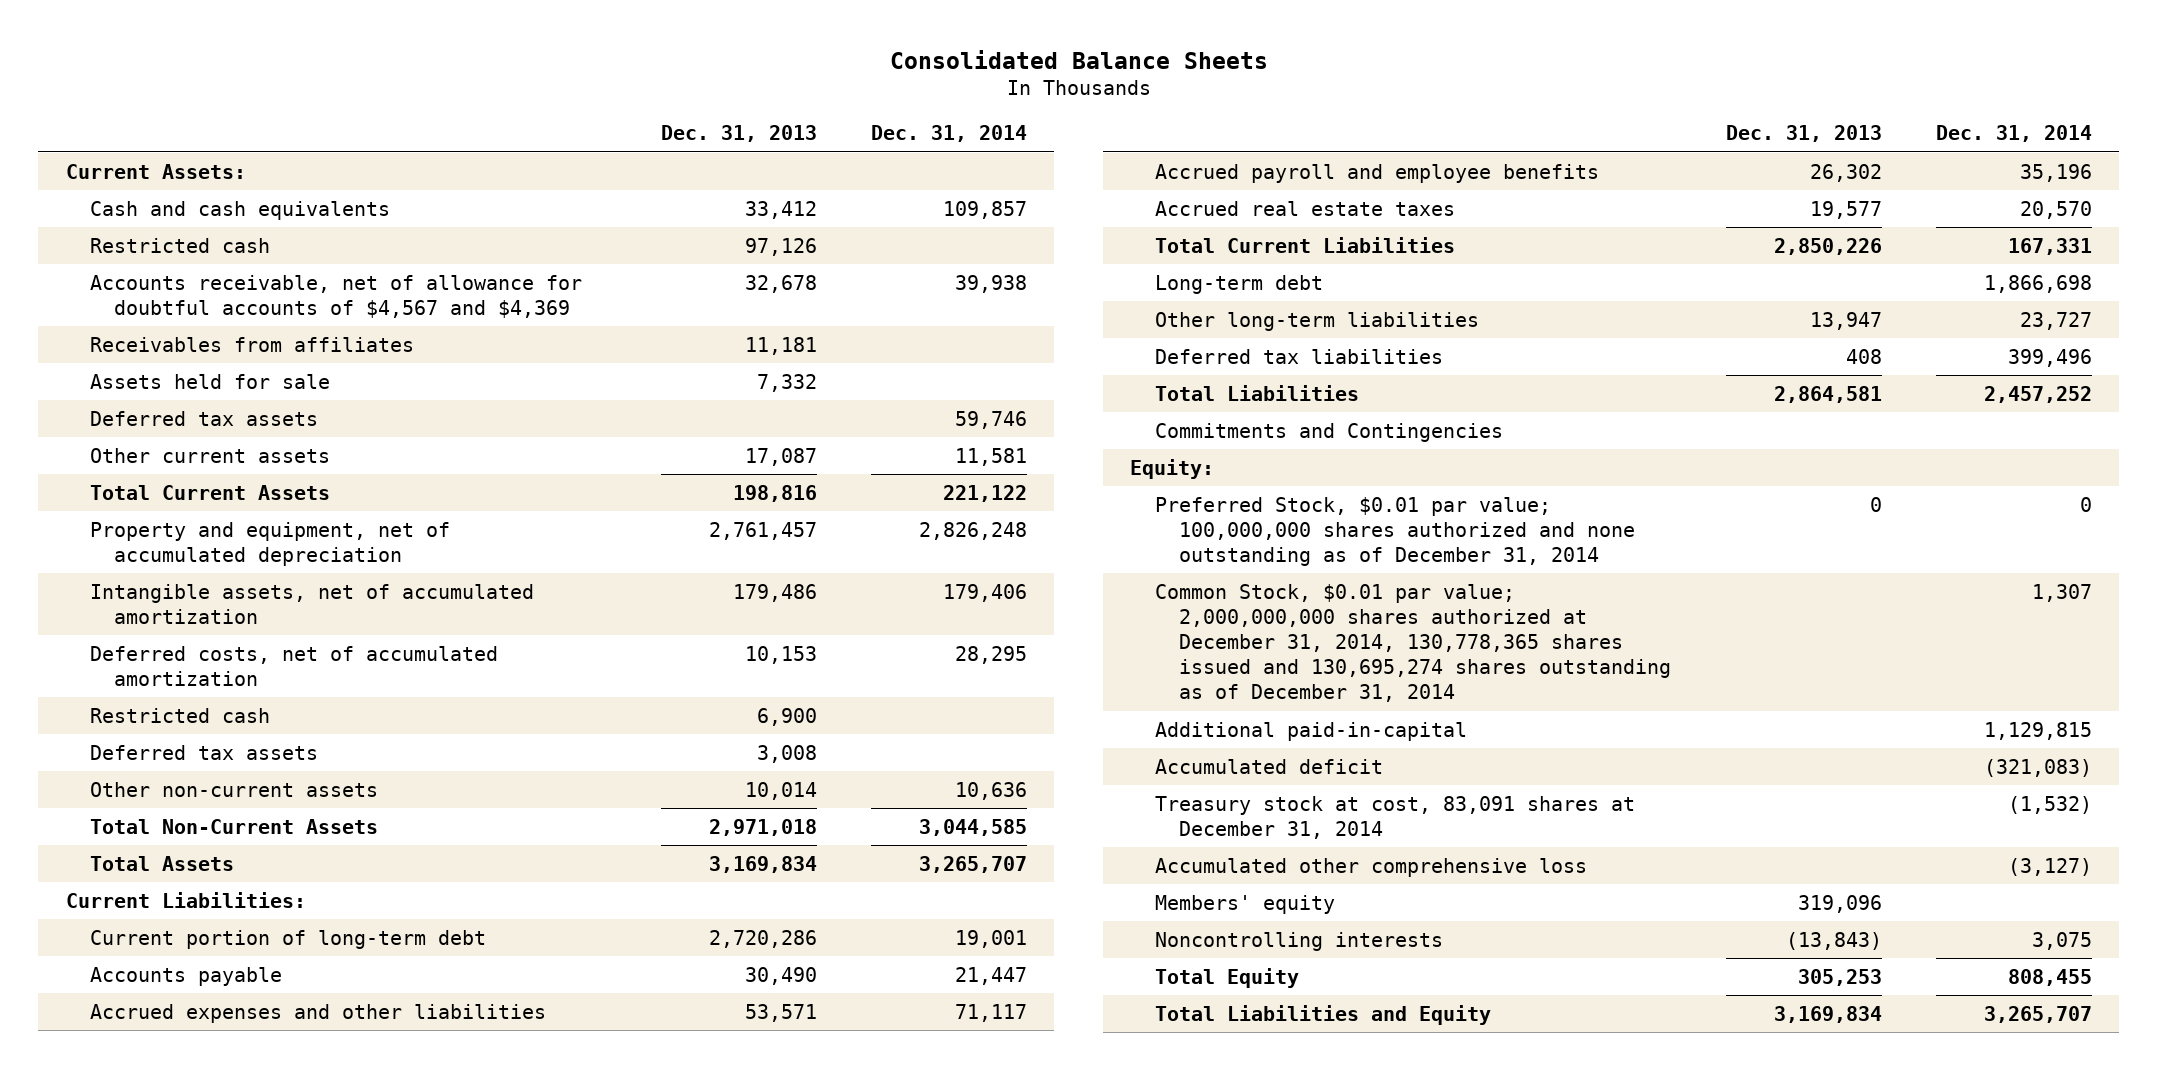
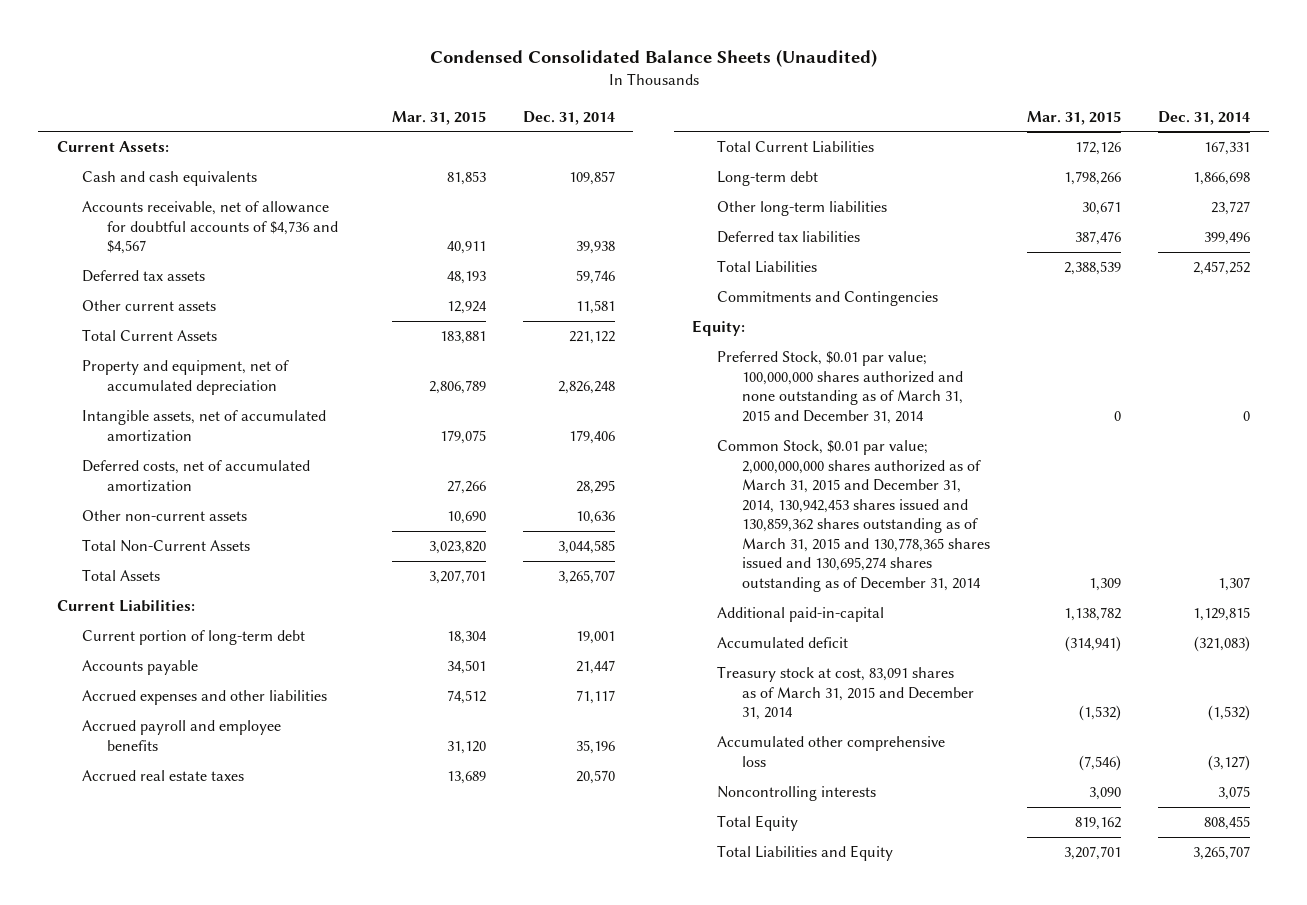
[889,49,1268,69] Consolidated Balance Sheets -> [429,49,877,68] Condensed Consolidated Balance Sheets (Unaudited)
[660,125,817,143] Dec. 31, 2013 -> none
none -> [391,110,486,125] Mar. 31, 2015
[89,237,270,253] Restricted cash -> none
[89,336,414,352] Receivables from affiliates -> none
[89,373,330,389] Assets held for sale -> none
[89,274,582,318] Accounts receivable, net of allowance for doubtful accounts of $4,567 and $4,369 -> [81,201,338,255] Accounts receivable, net of allowance for doubtful accounts of $4,736 and $4,567
[89,707,270,723] Restricted cash -> none
[89,744,318,760] Deferred tax assets -> none
[1154,496,1636,567] Preferred Stock, $0.01 par value; 100,000,000 shares authorized and none outstanding as of December 31, 2014 -> [717,351,964,424] Preferred Stock, $0.01 par value; 100,000,000 shares authorized and none outstanding as of March 31, 2015 and December 31, 2014
[1154,583,1672,703] Common Stock, $0.01 par value; 2,000,000,000 shares authorized at December 31, 2014, 130,778,365 shares issued and 130,695,274 shares outstanding as of December 31, 2014 -> [717,440,991,592] Common Stock, $0.01 par value; 2,000,000,000 shares authorized as of March 31, 2015 and December 31, 2014, 130,942,453 shares issued and 130,859,362 shares outstanding as of March 31, 2015 and 130,778,365 shares issued and 130,695,274 shares outstanding as of December 31, 2014
[1154,795,1635,839] Treasury stock at cost, 83,091 shares at December 31, 2014 -> [717,666,975,721] Treasury stock at cost, 83,091 shares as of March 31, 2015 and December 31, 2014
[1154,894,1335,914] Members' equity -> none

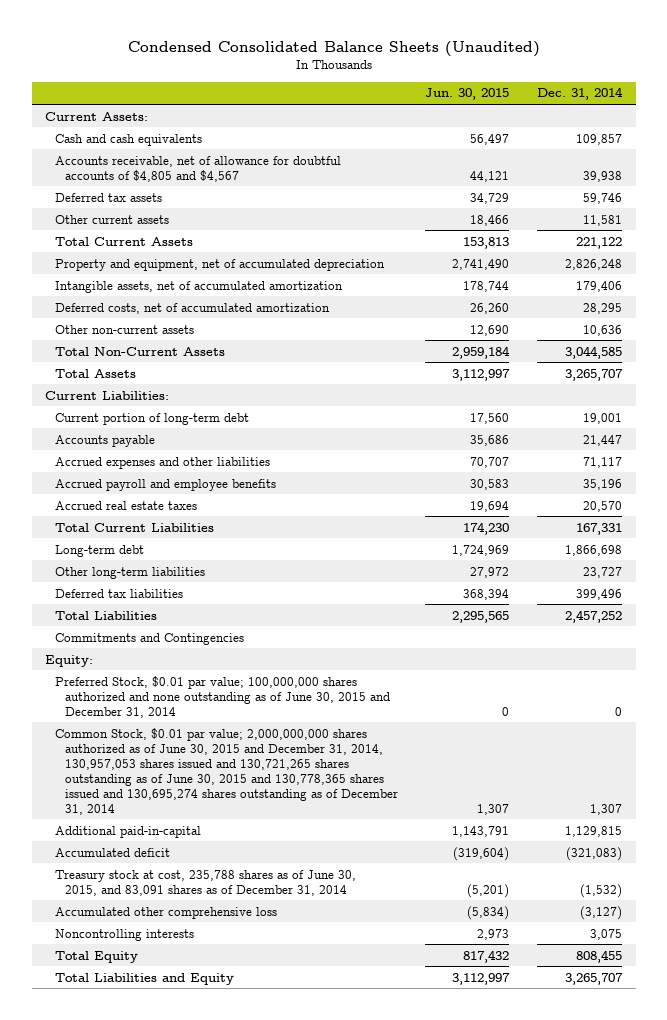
[391,110,486,125] Mar. 31, 2015 -> none
none -> [425,88,510,101] Jun. 30, 2015
[81,201,338,255] Accounts receivable, net of allowance for doubtful accounts of $4,736 and $4,567 -> [55,155,342,182] Accounts receivable, net of allowance for doubtful accounts of $4,805 and $4,567
[717,351,964,424] Preferred Stock, $0.01 par value; 100,000,000 shares authorized and none outstanding as of March 31, 2015 and December 31, 2014 -> [55,675,390,718] Preferred Stock, $0.01 par value; 100,000,000 shares authorized and none outstanding as of June 30, 2015 and December 31, 2014
[717,440,991,592] Common Stock, $0.01 par value; 2,000,000,000 shares authorized as of March 31, 2015 and December 31, 2014, 130,942,453 shares issued and 130,859,362 shares outstanding as of March 31, 2015 and 130,778,365 shares issued and 130,695,274 shares outstanding as of December 31, 2014 -> [55,727,398,815] Common Stock, $0.01 par value; 2,000,000,000 shares authorized as of June 30, 2015 and December 31, 2014, 130,957,053 shares issued and 130,721,265 shares outstanding as of June 30, 2015 and 130,778,365 shares issued and 130,695,274 shares outstanding as of December 31, 2014
[717,666,975,721] Treasury stock at cost, 83,091 shares as of March 31, 2015 and December 31, 2014 -> [55,869,357,896] Treasury stock at cost, 235,788 shares as of June 30, 2015, and 83,091 shares as of December 31, 2014

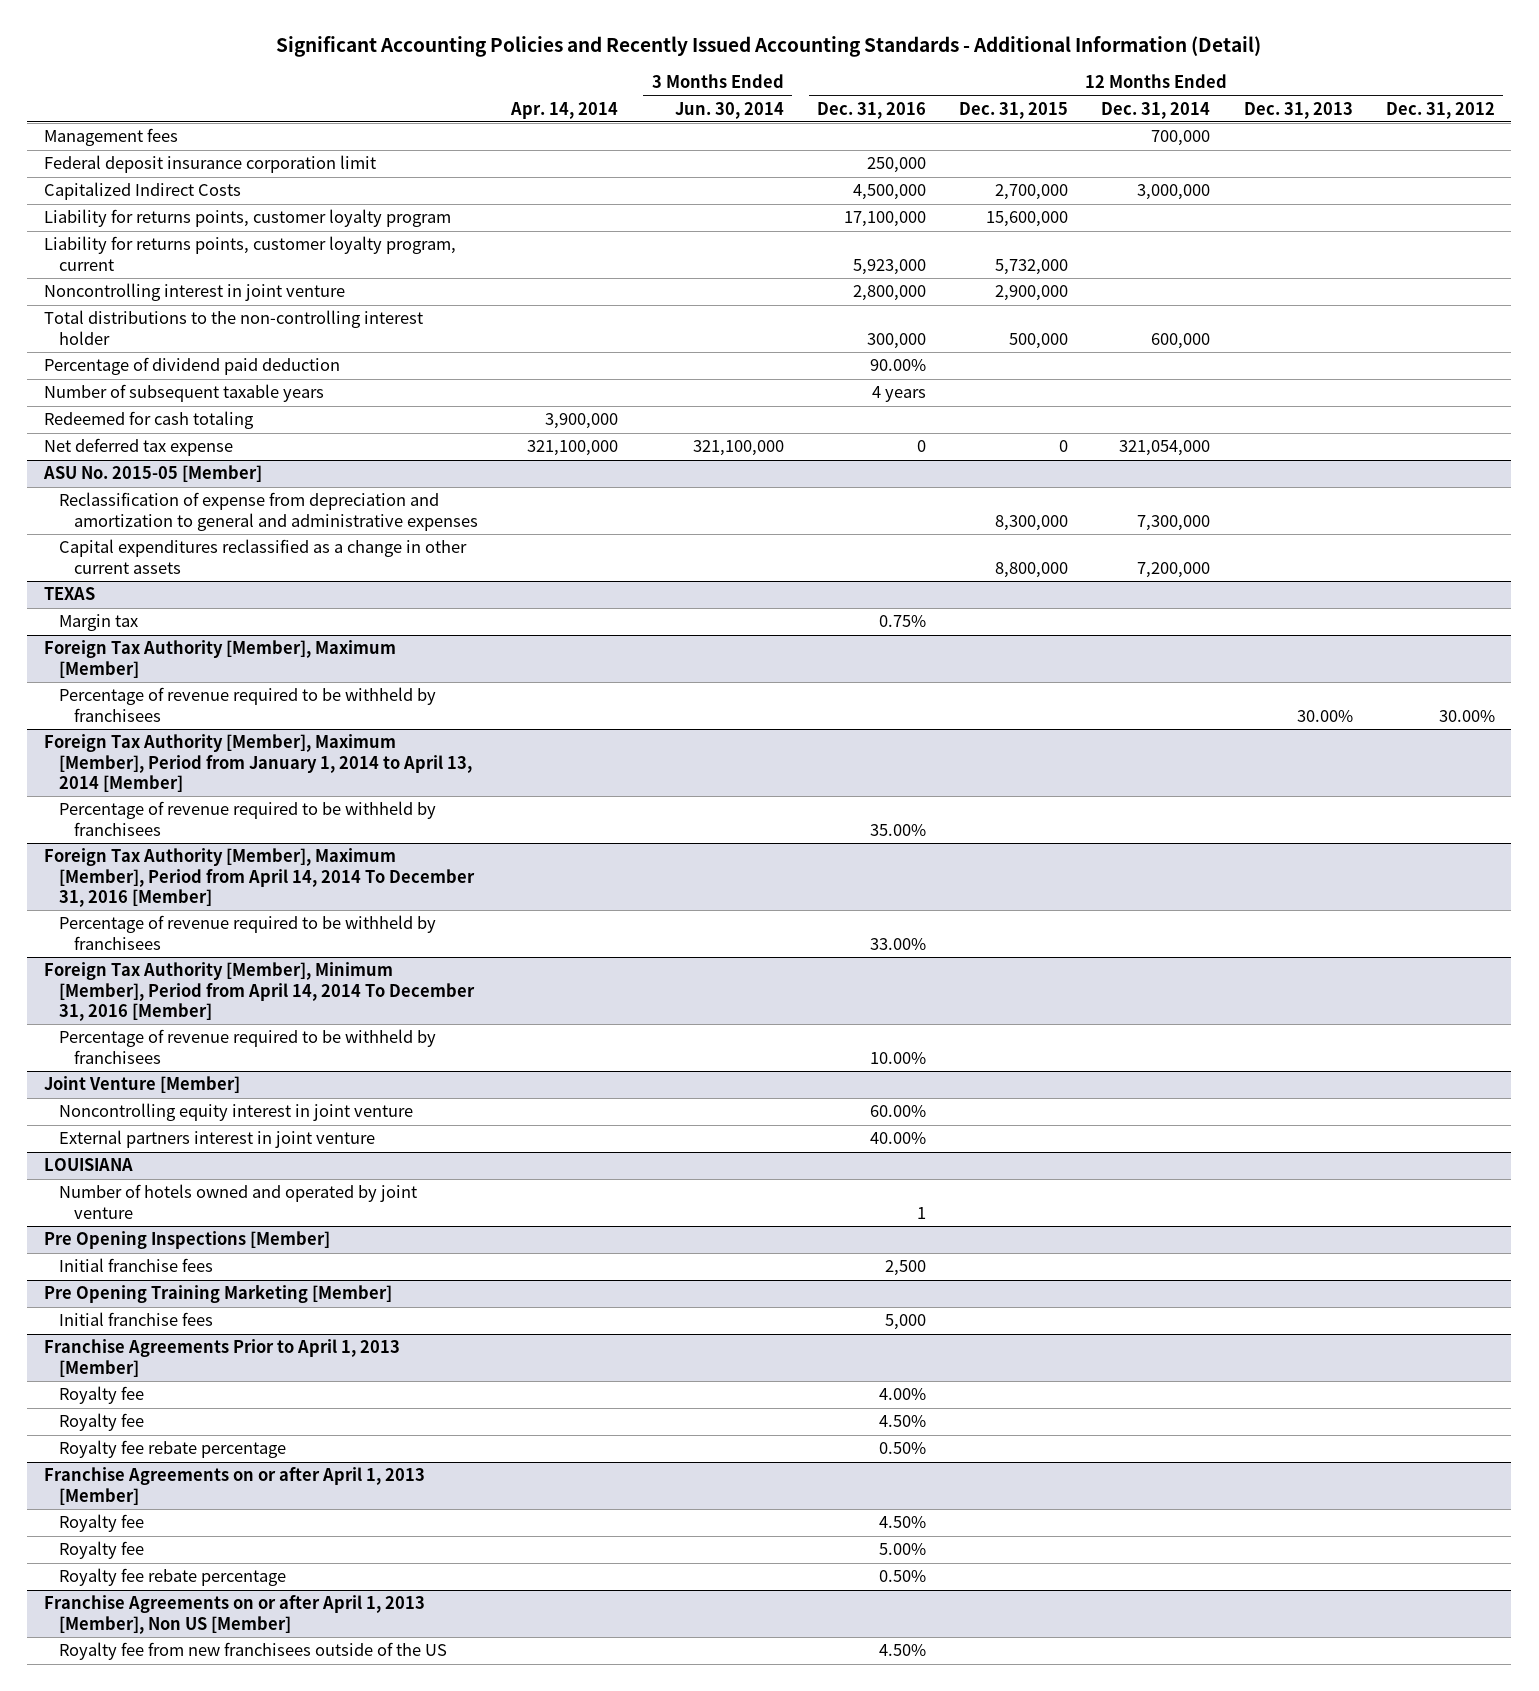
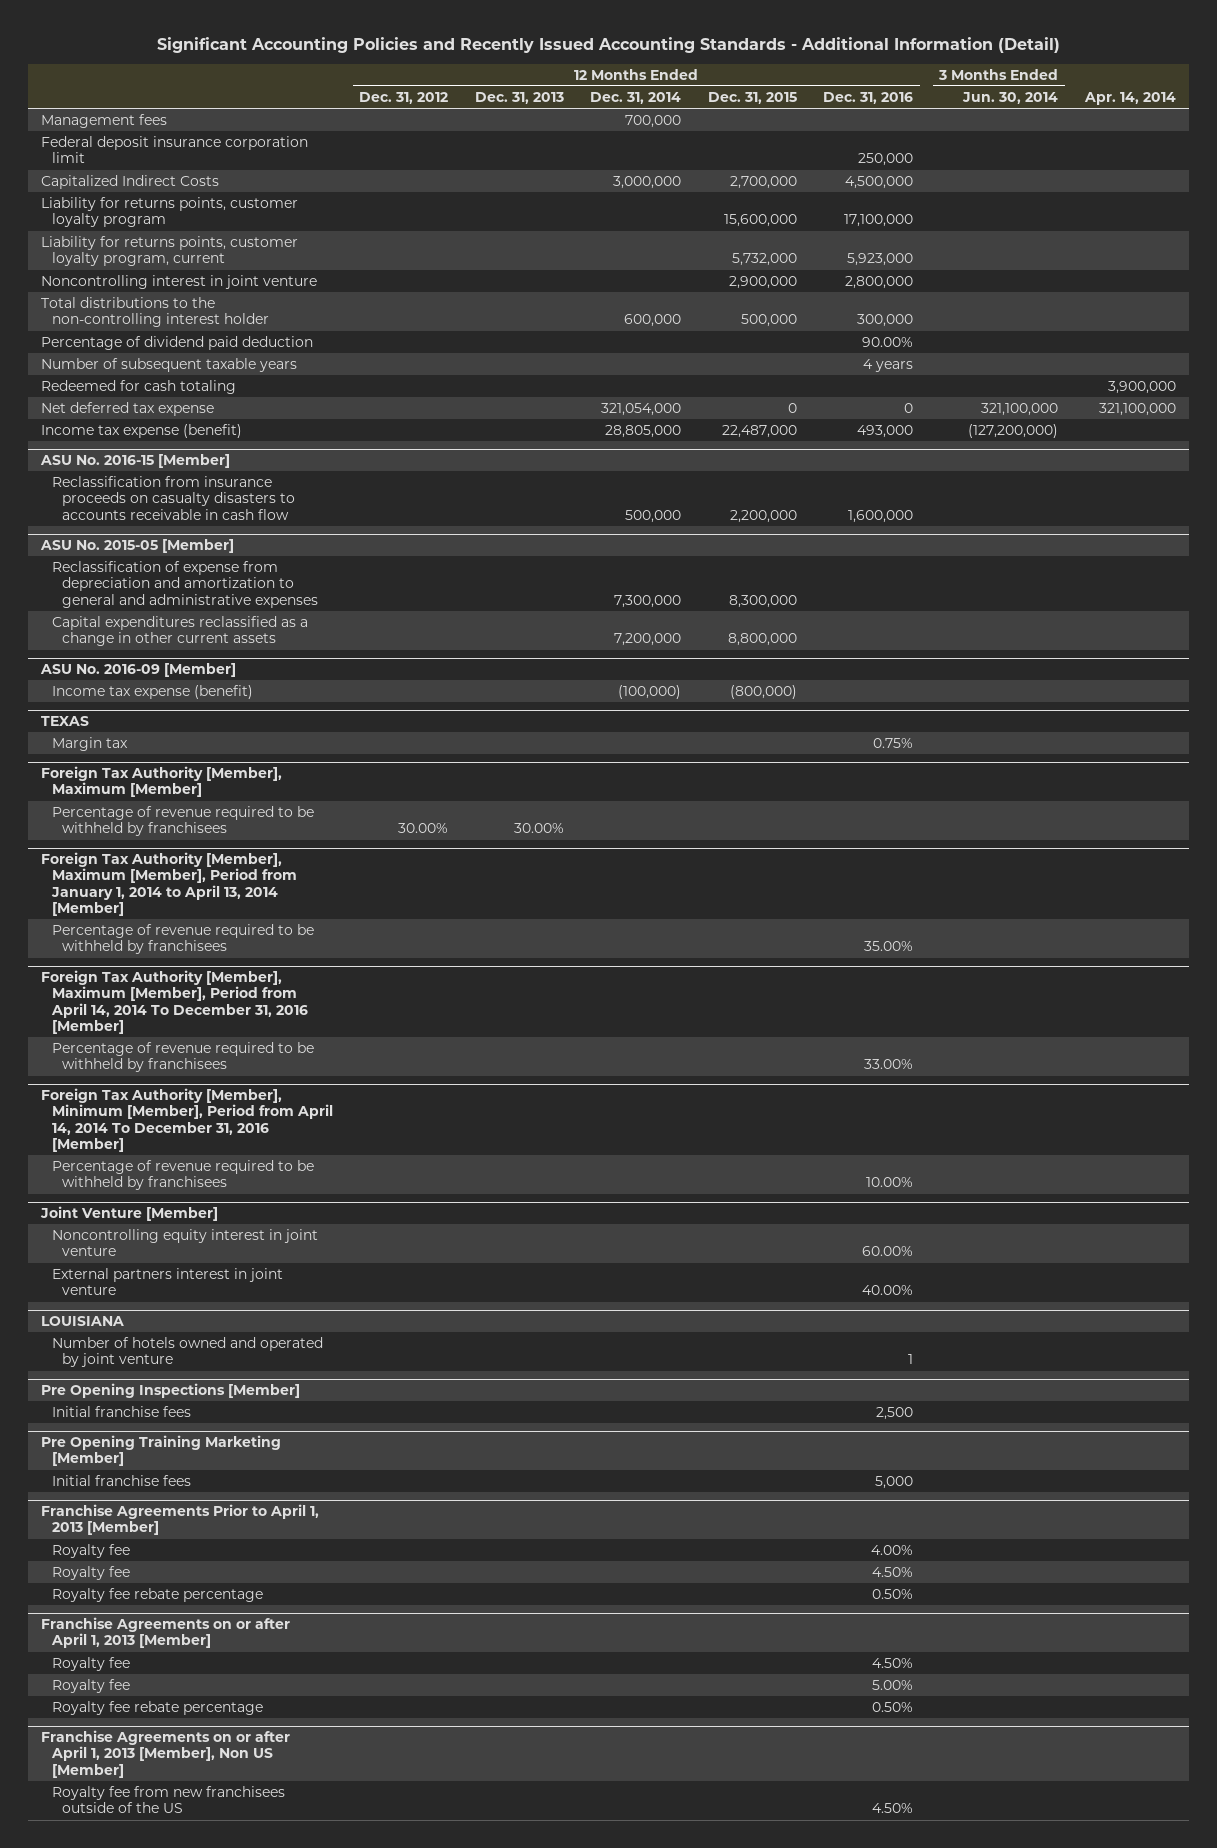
none -> [41,423,243,438] Income tax expense (benefit)
none -> [40,454,231,469] ASU No. 2016-15 [Member]
none -> [51,475,296,520] Reclassification from insurance proceeds on casualty disasters to accounts receivable in cash flow
none -> [40,663,237,678] ASU No. 2016-09 [Member]
none -> [51,684,253,699] Income tax expense (benefit)

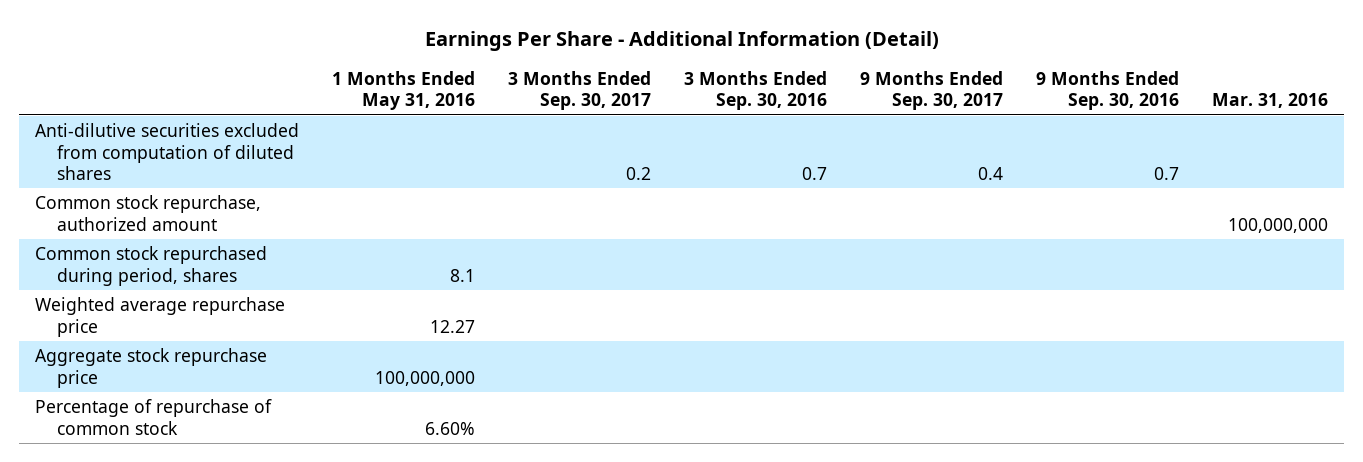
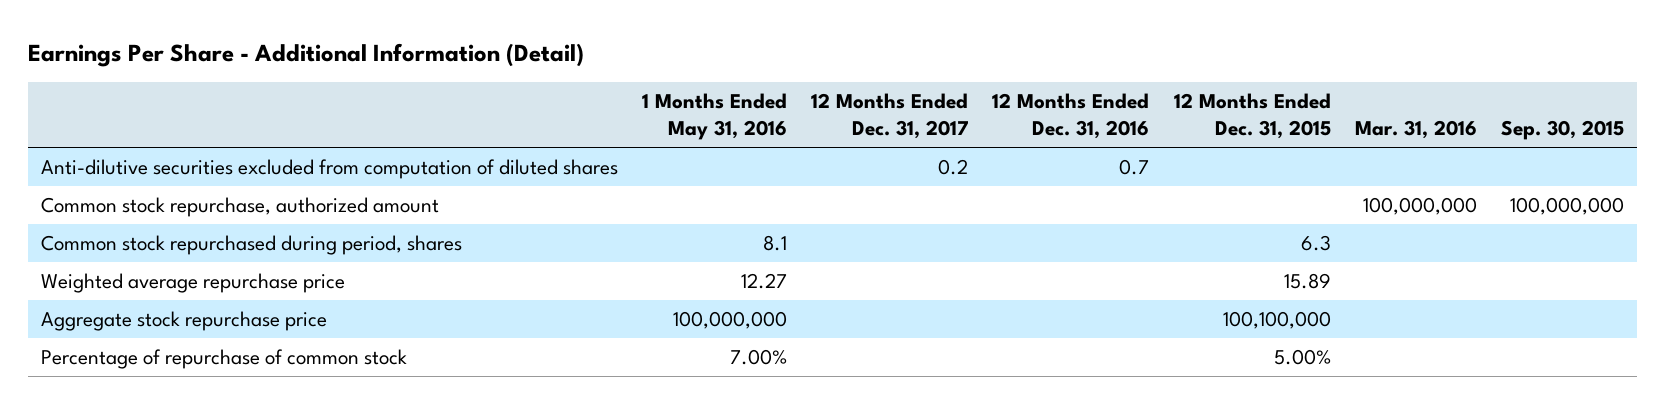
[508,70,652,111] 3 Months Ended Sep. 30, 2017 -> none
[684,70,828,111] 3 Months Ended Sep. 30, 2016 -> none
[859,70,1003,111] 9 Months Ended Sep. 30, 2017 -> none
[1035,70,1179,111] 9 Months Ended Sep. 30, 2016 -> none
none -> [811,93,969,140] 12 Months Ended Dec. 31, 2017
none -> [992,93,1150,140] 12 Months Ended Dec. 31, 2016
none -> [1173,93,1331,140] 12 Months Ended Dec. 31, 2015
none -> [1501,120,1625,141] Sep. 30, 2015
[425,421,476,435] 6.60% -> [729,348,787,365] 7.00%

